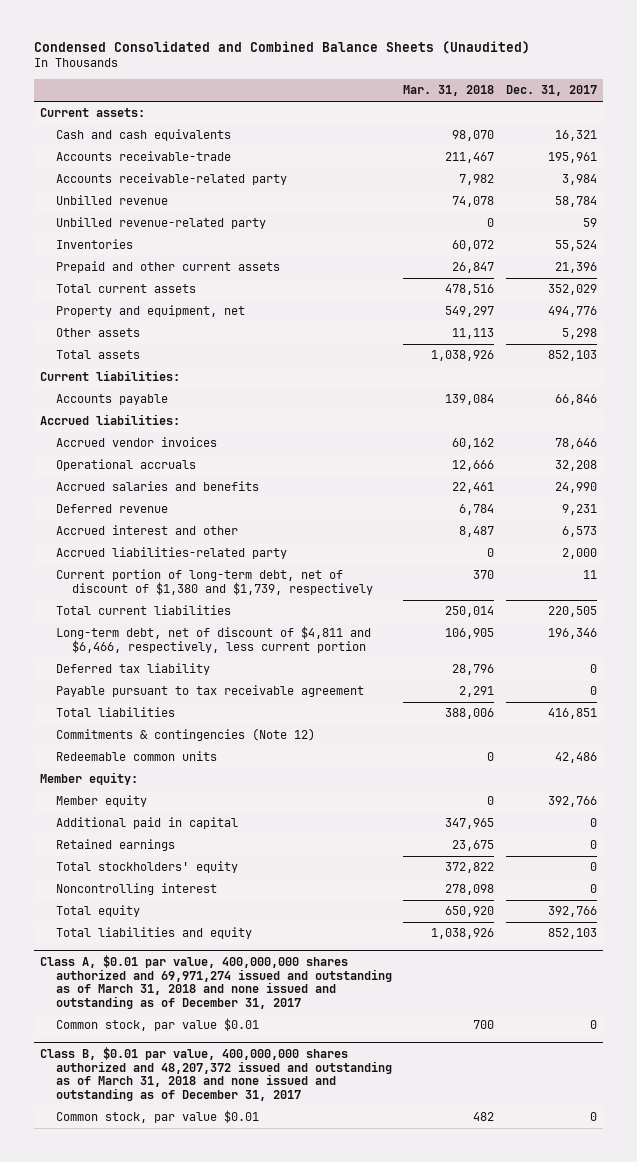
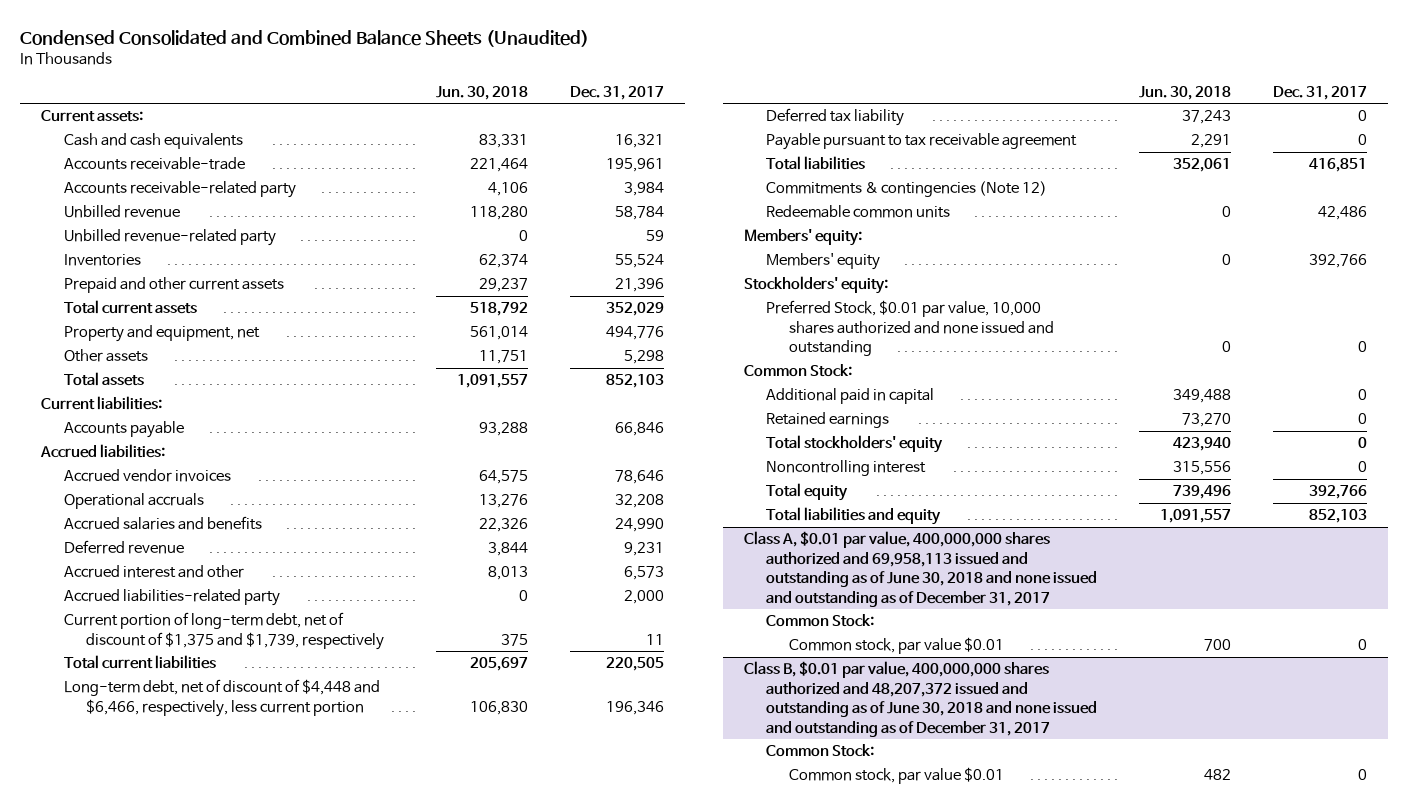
[403,85,495,97] Mar. 31, 2018 -> none
none -> [436,85,529,100] Jun. 30, 2018
[55,569,373,595] Current portion of long-term debt, net of discount of $1,380 and $1,739, respectively -> [63,612,385,650] Current portion of long-term debt, net of discount of $1,375 and $1,739, respectively
[55,626,371,653] Long-term debt, net of discount of $4,811 and $6,466, respectively, less current portion -> [63,679,380,717] Long-term debt, net of discount of $4,448 and $6,466, respectively, less current portion
[39,772,138,786] Member equity: -> [743,229,862,247] Members' equity:
[55,795,147,808] Member equity -> [766,253,881,271] Members' equity
none -> [743,276,888,295] Stockholders' equity:
none -> [766,300,1054,357] Preferred Stock, $0.01 par value, 10,000 shares authorized and none issued and outstanding
none -> [743,364,852,378] Common Stock:
[39,955,392,1009] Class A, $0.01 par value, 400,000,000 shares authorized and 69,971,274 issued and outstanding as of March 31, 2018 and none issued and outstanding as of December 31, 2017 -> [743,531,1098,607] Class A, $0.01 par value, 400,000,000 shares authorized and 69,958,113 issued and outstanding as of June 30, 2018 and none issued and outstanding as of December 31, 2017
none -> [766,614,875,628] Common Stock:
[39,1047,392,1101] Class B, $0.01 par value, 400,000,000 shares authorized and 48,207,372 issued and outstanding as of March 31, 2018 and none issued and outstanding as of December 31, 2017 -> [743,661,1098,737] Class B, $0.01 par value, 400,000,000 shares authorized and 48,207,372 issued and outstanding as of June 30, 2018 and none issued and outstanding as of December 31, 2017
none -> [766,744,875,758] Common Stock:

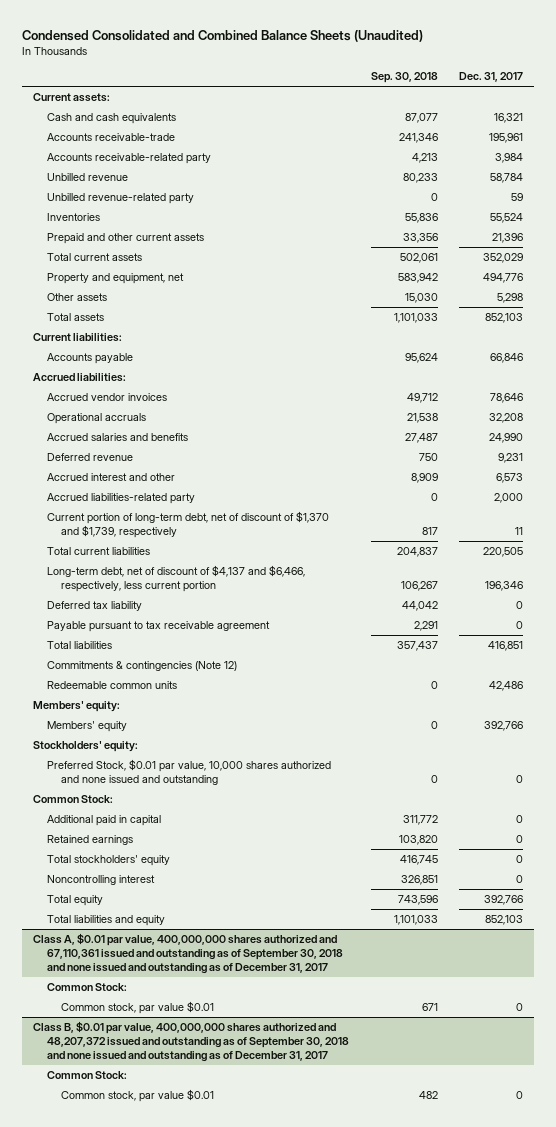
[436,85,529,100] Jun. 30, 2018 -> none
none -> [370,72,438,84] Sep. 30, 2018
[63,612,385,650] Current portion of long-term debt, net of discount of $1,375 and $1,739, respectively -> [47,511,330,539] Current portion of long-term debt, net of discount of $1,370 and $1,739, respectively
[63,679,380,717] Long-term debt, net of discount of $4,448 and $6,466, respectively, less current portion -> [47,565,306,593] Long-term debt, net of discount of $4,137 and $6,466, respectively, less current portion
[743,531,1098,607] Class A, $0.01 par value, 400,000,000 shares authorized and 69,958,113 issued and outstanding as of June 30, 2018 and none issued and outstanding as of December 31, 2017 -> [32,933,344,975] Class A, $0.01 par value, 400,000,000 shares authorized and 67,110,361 issued and outstanding as of September 30, 2018 and none issued and outstanding as of December 31, 2017
[743,661,1098,737] Class B, $0.01 par value, 400,000,000 shares authorized and 48,207,372 issued and outstanding as of June 30, 2018 and none issued and outstanding as of December 31, 2017 -> [32,1021,350,1063] Class B, $0.01 par value, 400,000,000 shares authorized and 48,207,372 issued and outstanding as of September 30, 2018 and none issued and outstanding as of December 31, 2017

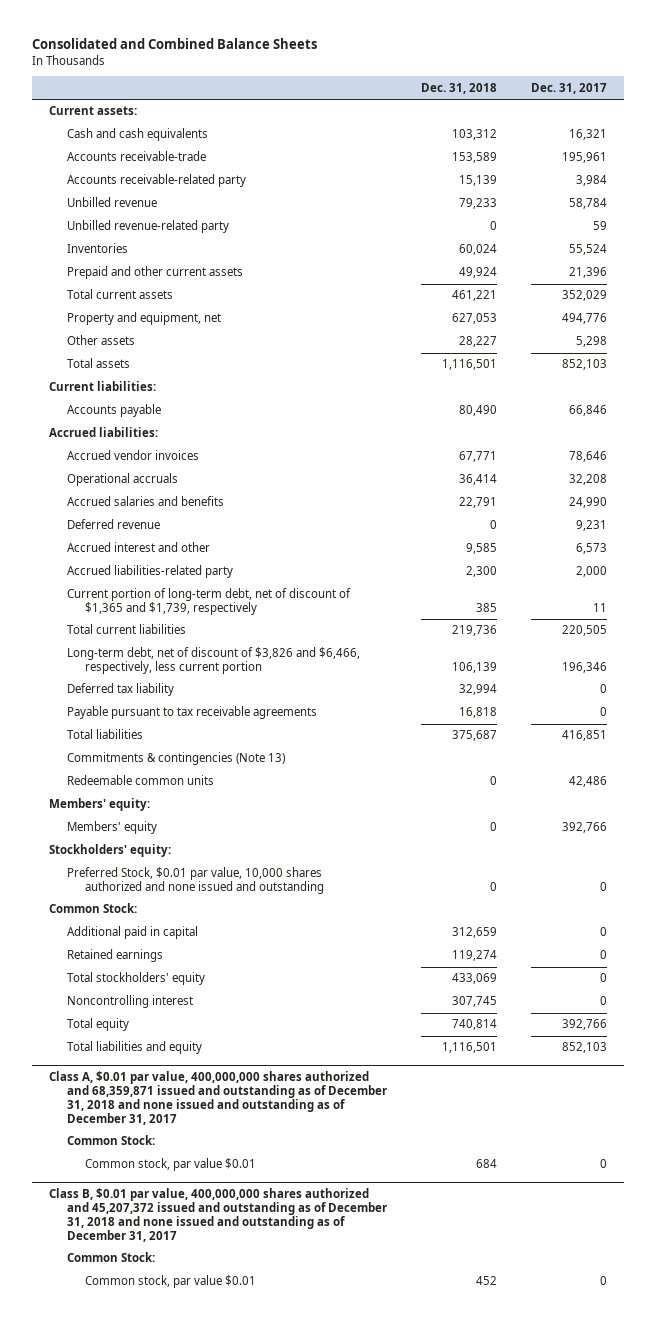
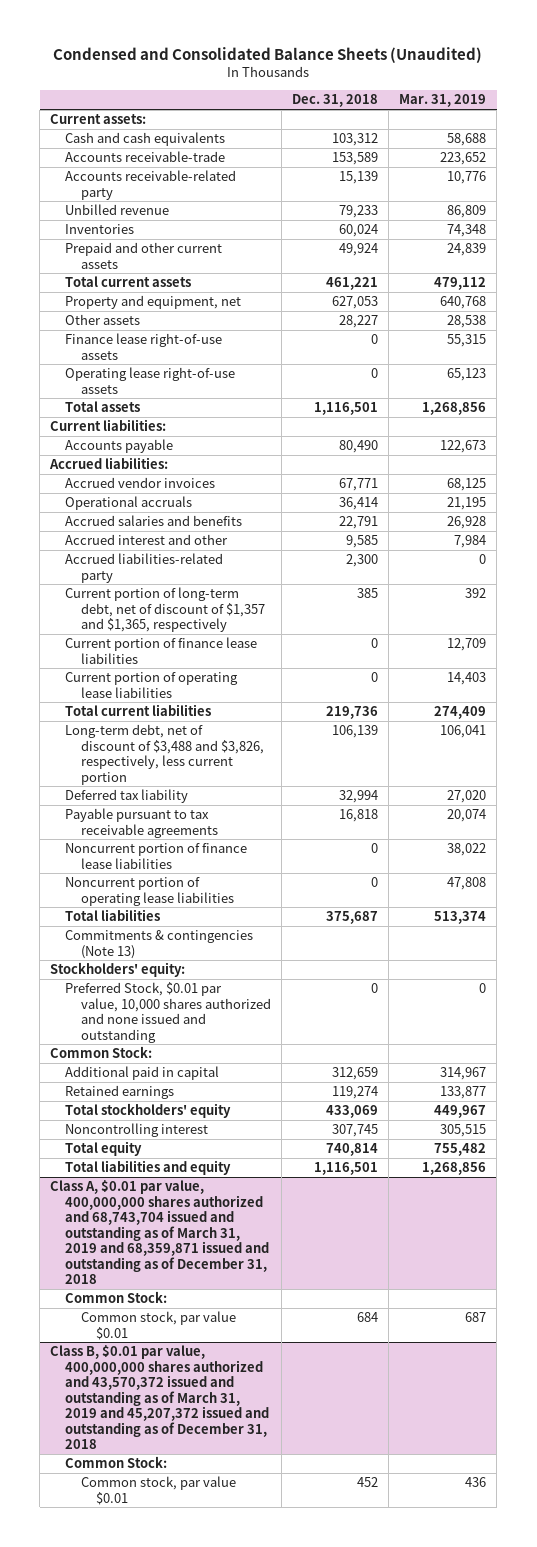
[31,38,317,50] Consolidated and Combined Balance Sheets -> [53,46,483,63] Condensed and Consolidated Balance Sheets (Unaudited)
[531,82,608,94] Dec. 31, 2017 -> none
none -> [399,94,487,108] Mar. 31, 2019
[66,220,229,234] Unbilled revenue-related party -> none
none -> [65,333,223,360] Finance lease right-of-use assets
none -> [65,367,236,394] Operating lease right-of-use assets
[66,519,160,530] Deferred revenue -> none
[66,588,351,616] Current portion of long-term debt, net of discount of $1,365 and $1,739, respectively -> [65,587,265,633] Current portion of long-term debt, net of discount of $1,357 and $1,365, respectively
none -> [65,637,258,664] Current portion of finance lease liabilities
none -> [65,672,239,698] Current portion of operating lease liabilities
[66,647,360,675] Long-term debt, net of discount of $3,826 and $6,466, respectively, less current portion -> [65,724,264,785] Long-term debt, net of discount of $3,488 and $3,826, respectively, less current portion
none -> [65,843,248,869] Noncurrent portion of finance lease liabilities
none -> [65,877,234,906] Noncurrent portion of operating lease liabilities
[66,775,214,786] Redeemable common units -> none
[48,798,150,812] Members' equity: -> none
[66,821,157,835] Members' equity -> none
[48,1071,387,1125] Class A, $0.01 par value, 400,000,000 shares authorized and 68,359,871 issued and outstanding as of December 31, 2018 and none issued and outstanding as of December 31, 2017 -> [50,1180,270,1285] Class A, $0.01 par value, 400,000,000 shares authorized and 68,743,704 issued and outstanding as of March 31, 2019 and 68,359,871 issued and outstanding as of December 31, 2018
[48,1188,387,1242] Class B, $0.01 par value, 400,000,000 shares authorized and 45,207,372 issued and outstanding as of December 31, 2018 and none issued and outstanding as of December 31, 2017 -> [50,1345,270,1450] Class B, $0.01 par value, 400,000,000 shares authorized and 43,570,372 issued and outstanding as of March 31, 2019 and 45,207,372 issued and outstanding as of December 31, 2018

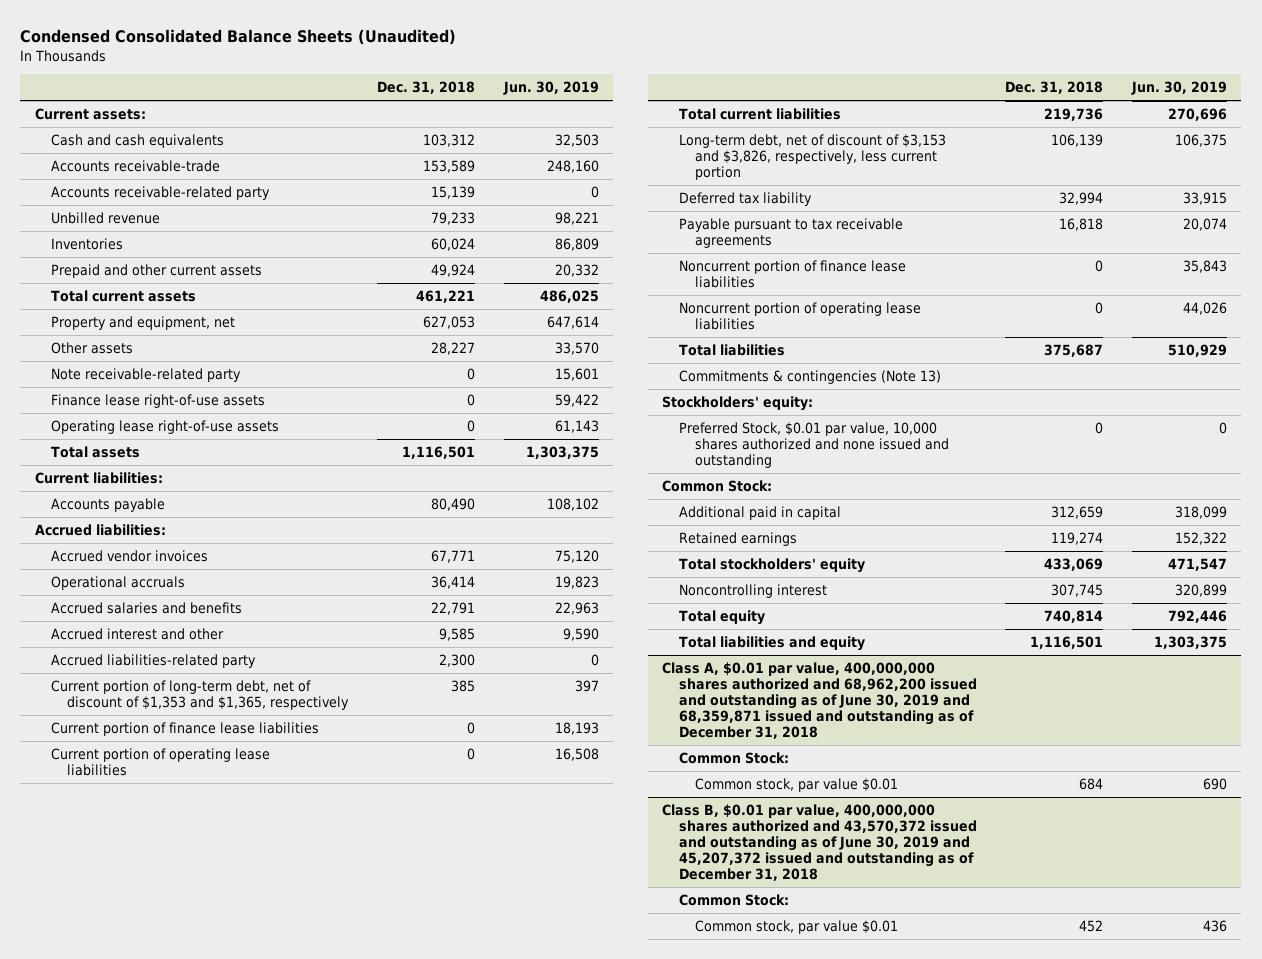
[53,46,483,63] Condensed and Consolidated Balance Sheets (Unaudited) -> [20,28,457,45] Condensed Consolidated Balance Sheets (Unaudited)
[399,94,487,108] Mar. 31, 2019 -> none
none -> [503,81,600,96] Jun. 30, 2019
none -> [50,367,241,382] Note receivable-related party
[65,587,265,633] Current portion of long-term debt, net of discount of $1,357 and $1,365, respectively -> [50,679,350,711] Current portion of long-term debt, net of discount of $1,353 and $1,365, respectively
[65,724,264,785] Long-term debt, net of discount of $3,488 and $3,826, respectively, less current portion -> [678,133,946,181] Long-term debt, net of discount of $3,153 and $3,826, respectively, less current portion
[50,1180,270,1285] Class A, $0.01 par value, 400,000,000 shares authorized and 68,743,704 issued and outstanding as of March 31, 2019 and 68,359,871 issued and outstanding as of December 31, 2018 -> [662,661,977,740] Class A, $0.01 par value, 400,000,000 shares authorized and 68,962,200 issued and outstanding as of June 30, 2019 and 68,359,871 issued and outstanding as of December 31, 2018
[50,1345,270,1450] Class B, $0.01 par value, 400,000,000 shares authorized and 43,570,372 issued and outstanding as of March 31, 2019 and 45,207,372 issued and outstanding as of December 31, 2018 -> [662,803,977,882] Class B, $0.01 par value, 400,000,000 shares authorized and 43,570,372 issued and outstanding as of June 30, 2019 and 45,207,372 issued and outstanding as of December 31, 2018

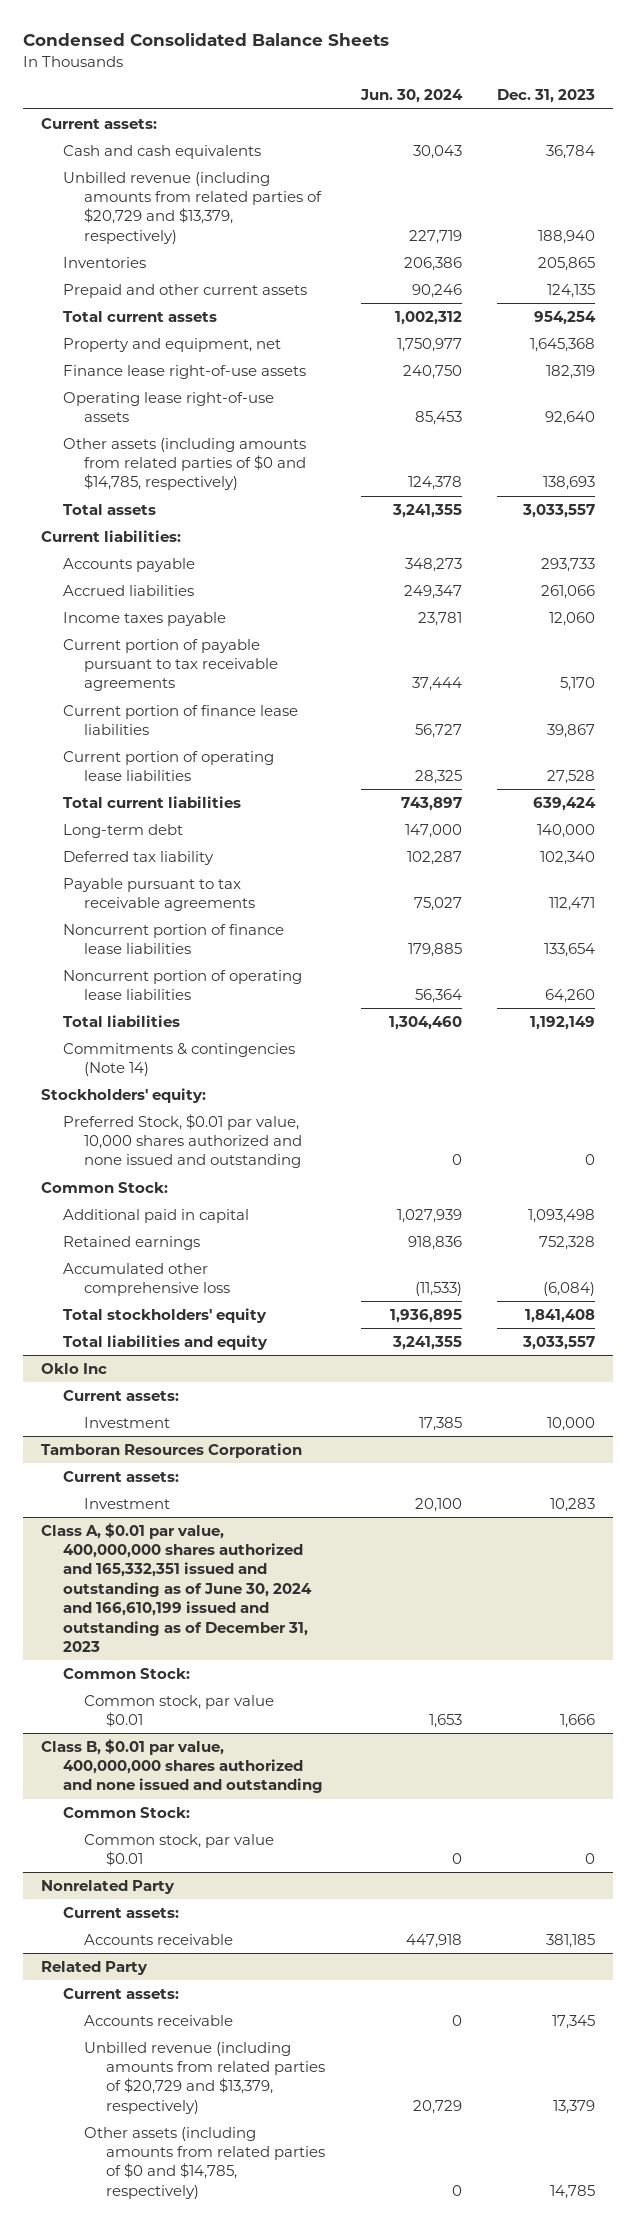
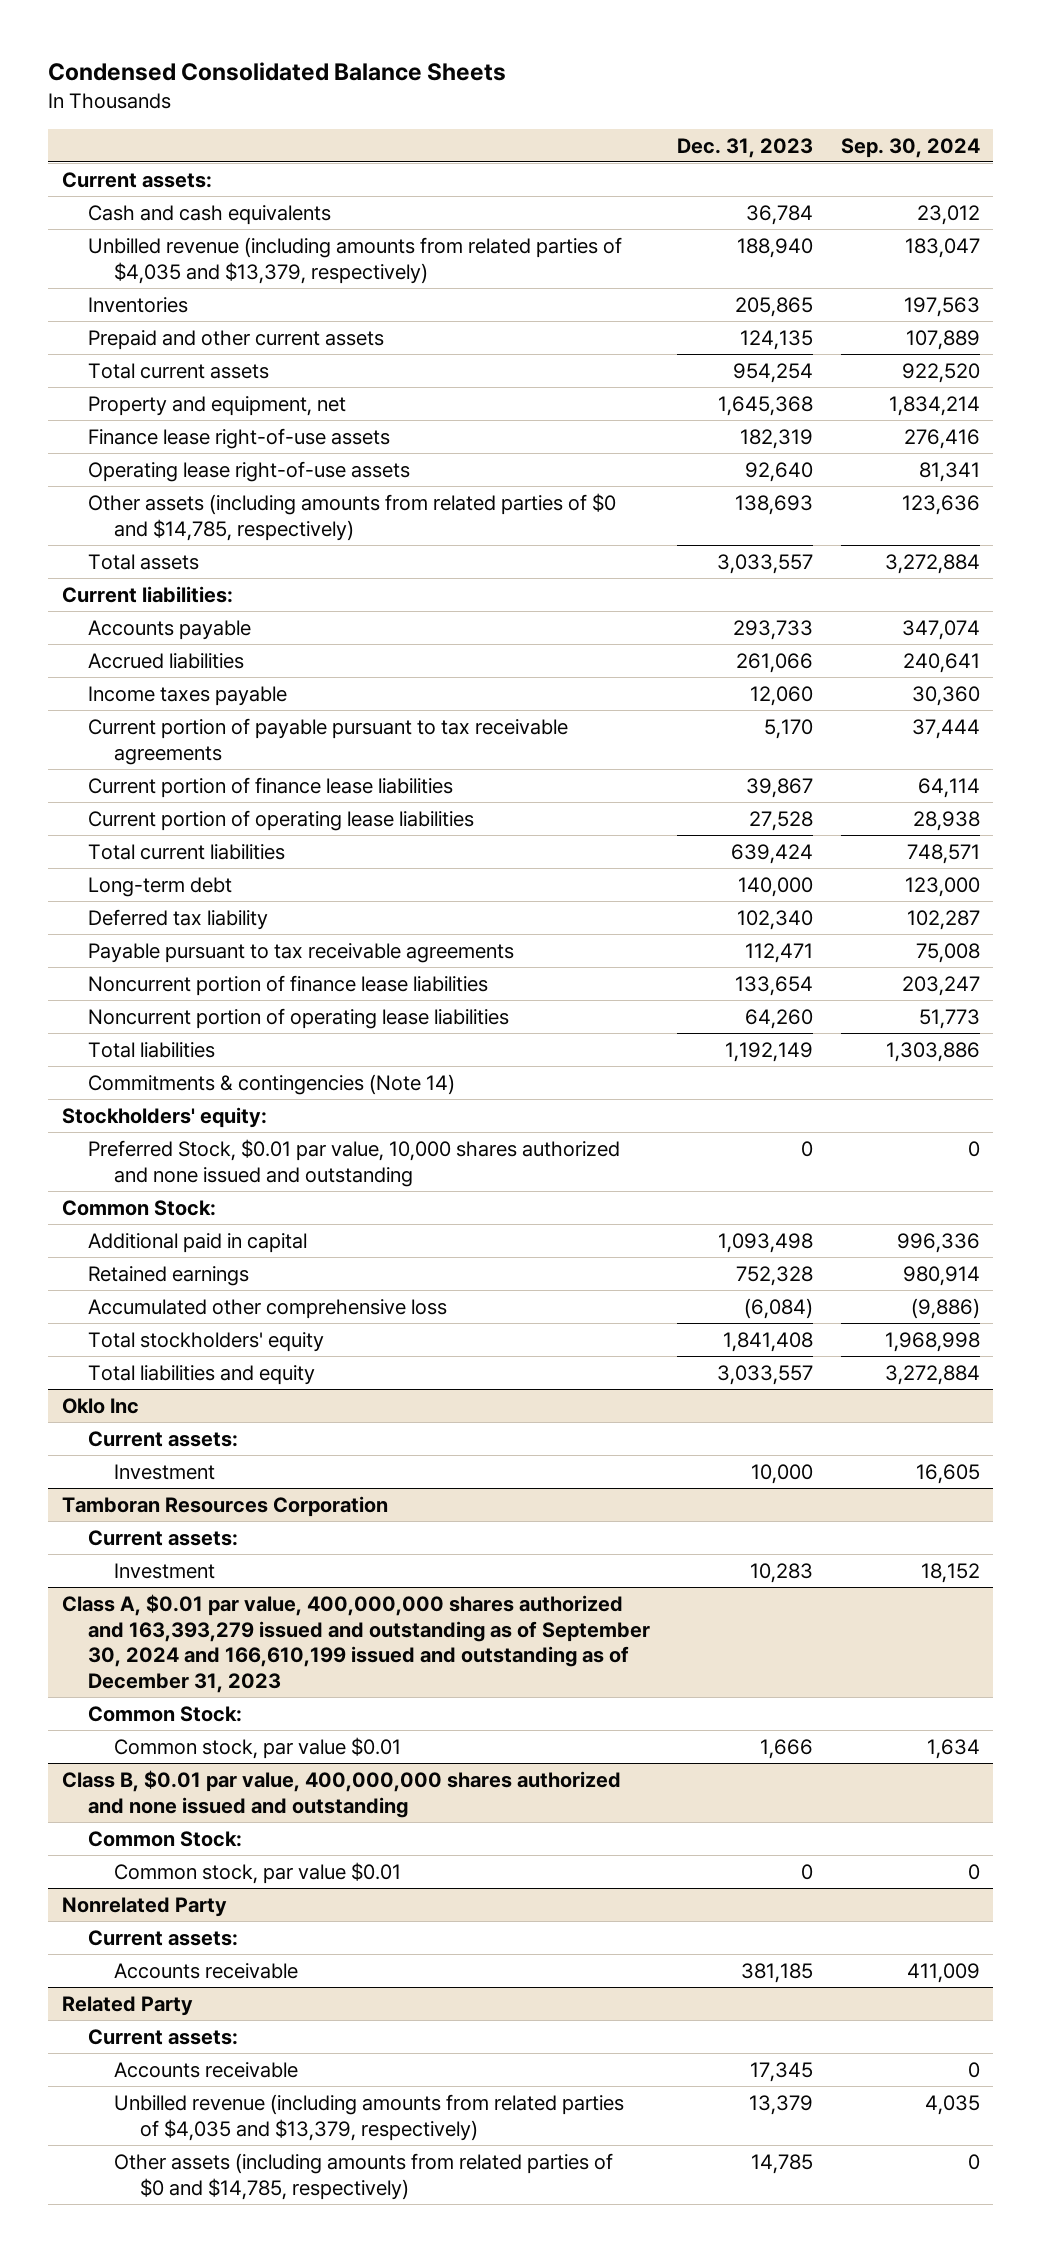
[359,89,463,104] Jun. 30, 2024 -> none
none -> [840,137,980,158] Sep. 30, 2024
[62,171,323,244] Unbilled revenue (including amounts from related parties of $20,729 and $13,379, respectively) -> [87,236,622,284] Unbilled revenue (including amounts from related parties of $4,035 and $13,379, respectively)
[41,1522,312,1652] Class A, $0.01 par value, 400,000,000 shares authorized and 165,332,351 issued and outstanding as of June 30, 2024 and 166,610,199 issued and outstanding as of December 31, 2023 -> [62,1593,650,1694] Class A, $0.01 par value, 400,000,000 shares authorized and 163,393,279 issued and outstanding as of September 30, 2024 and 166,610,199 issued and outstanding as of December 31, 2023
[84,2041,325,2114] Unbilled revenue (including amounts from related parties of $20,729 and $13,379, respectively) -> [113,2093,624,2141] Unbilled revenue (including amounts from related parties of $4,035 and $13,379, respectively)

